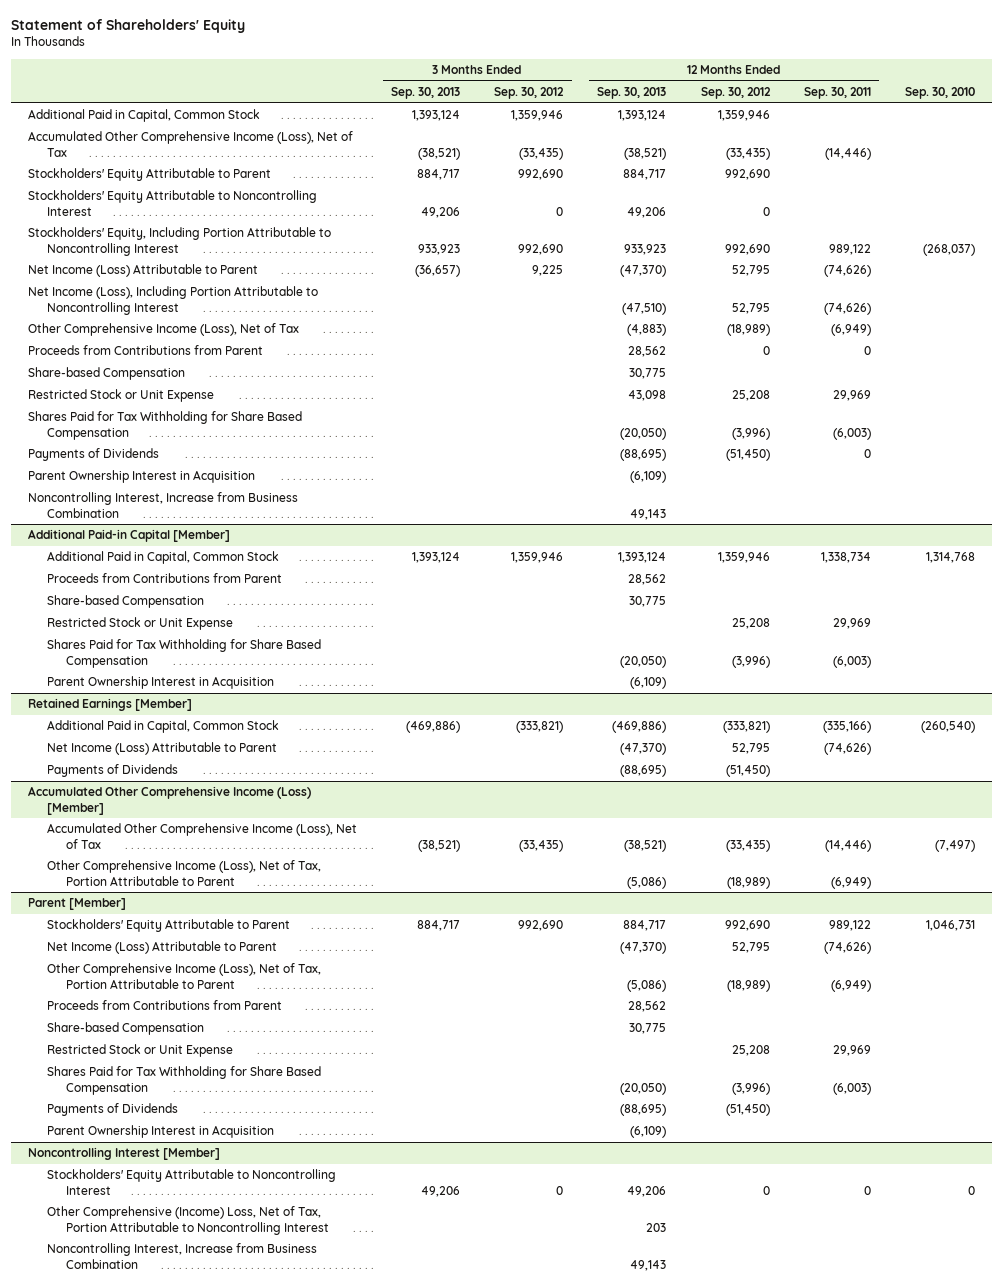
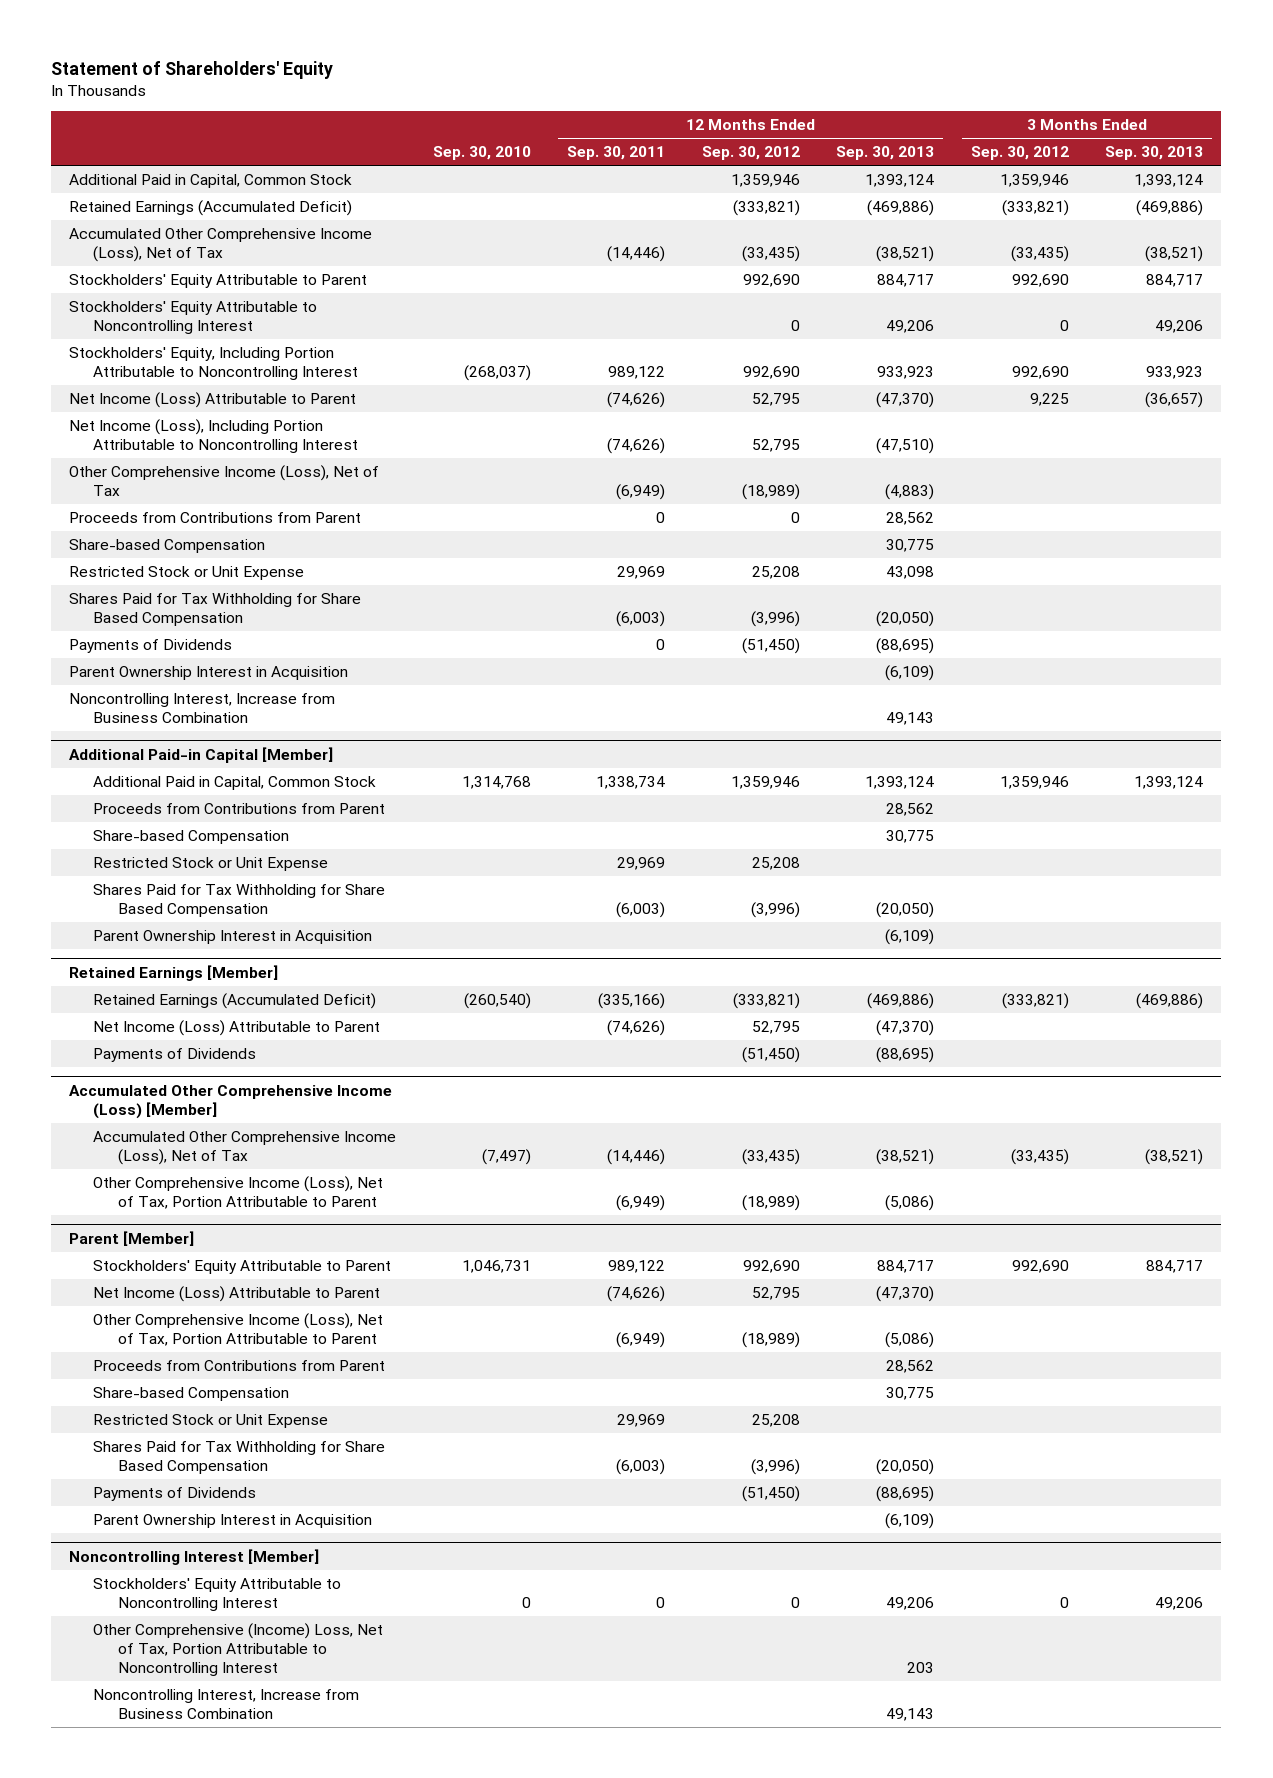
none -> [69,200,353,217] Retained Earnings (Accumulated Deficit)
[47,720,280,734] Additional Paid in Capital, Common Stock -> [93,993,377,1010] Retained Earnings (Accumulated Deficit)

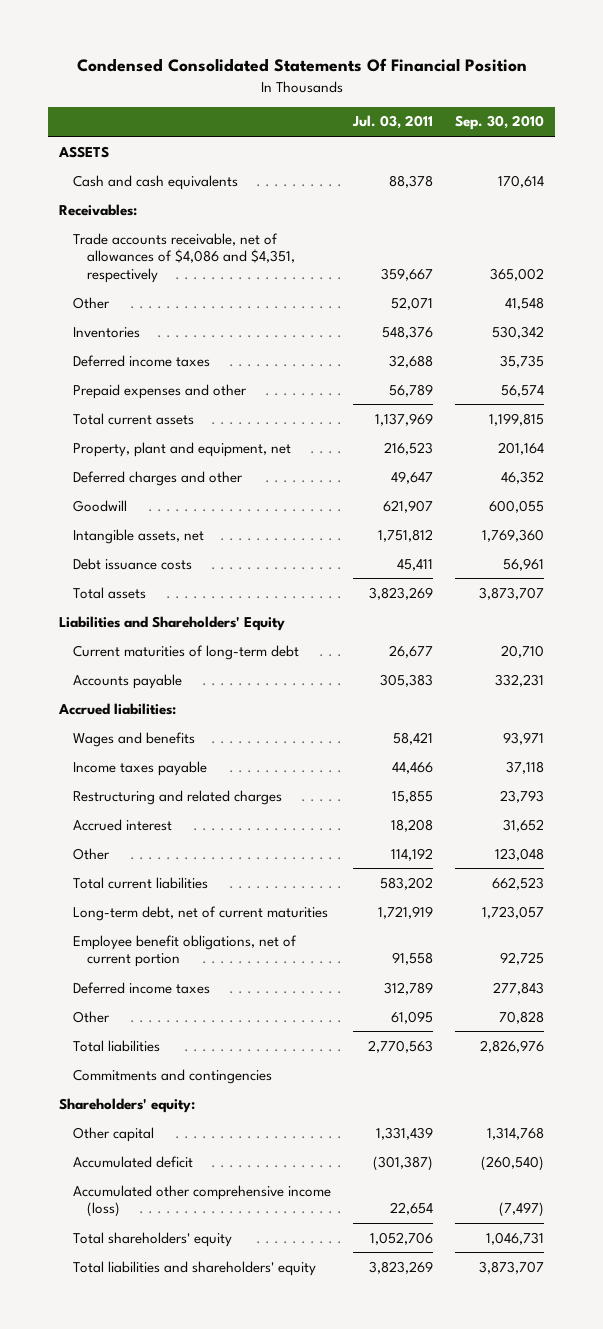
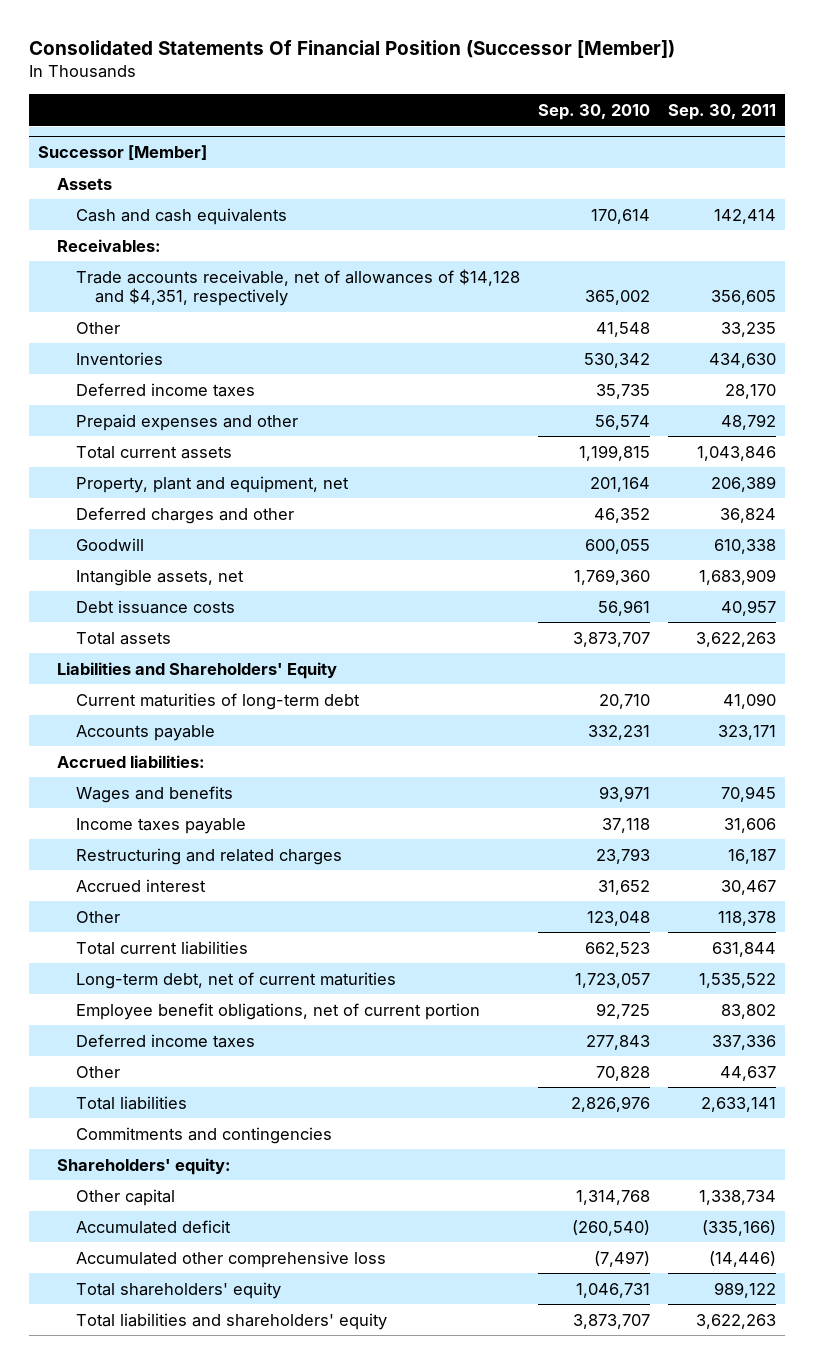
[76,58,527,73] Condensed Consolidated Statements Of Financial Position -> [29,40,676,59] Consolidated Statements Of Financial Position (Successor [Member])
[352,115,434,130] Jul. 03, 2011 -> none
none -> [668,103,777,120] Sep. 30, 2011
none -> [38,145,208,161] Successor [Member]
[57,145,109,158] ASSETS -> [57,177,113,190] Assets
[72,232,295,283] Trade accounts receivable, net of allowances of $4,086 and $4,351, respectively -> [75,268,520,306] Trade accounts receivable, net of allowances of $14,128 and $4,351, respectively
[72,1184,331,1218] Accumulated other comprehensive income (loss) -> [75,1250,386,1268] Accumulated other comprehensive loss

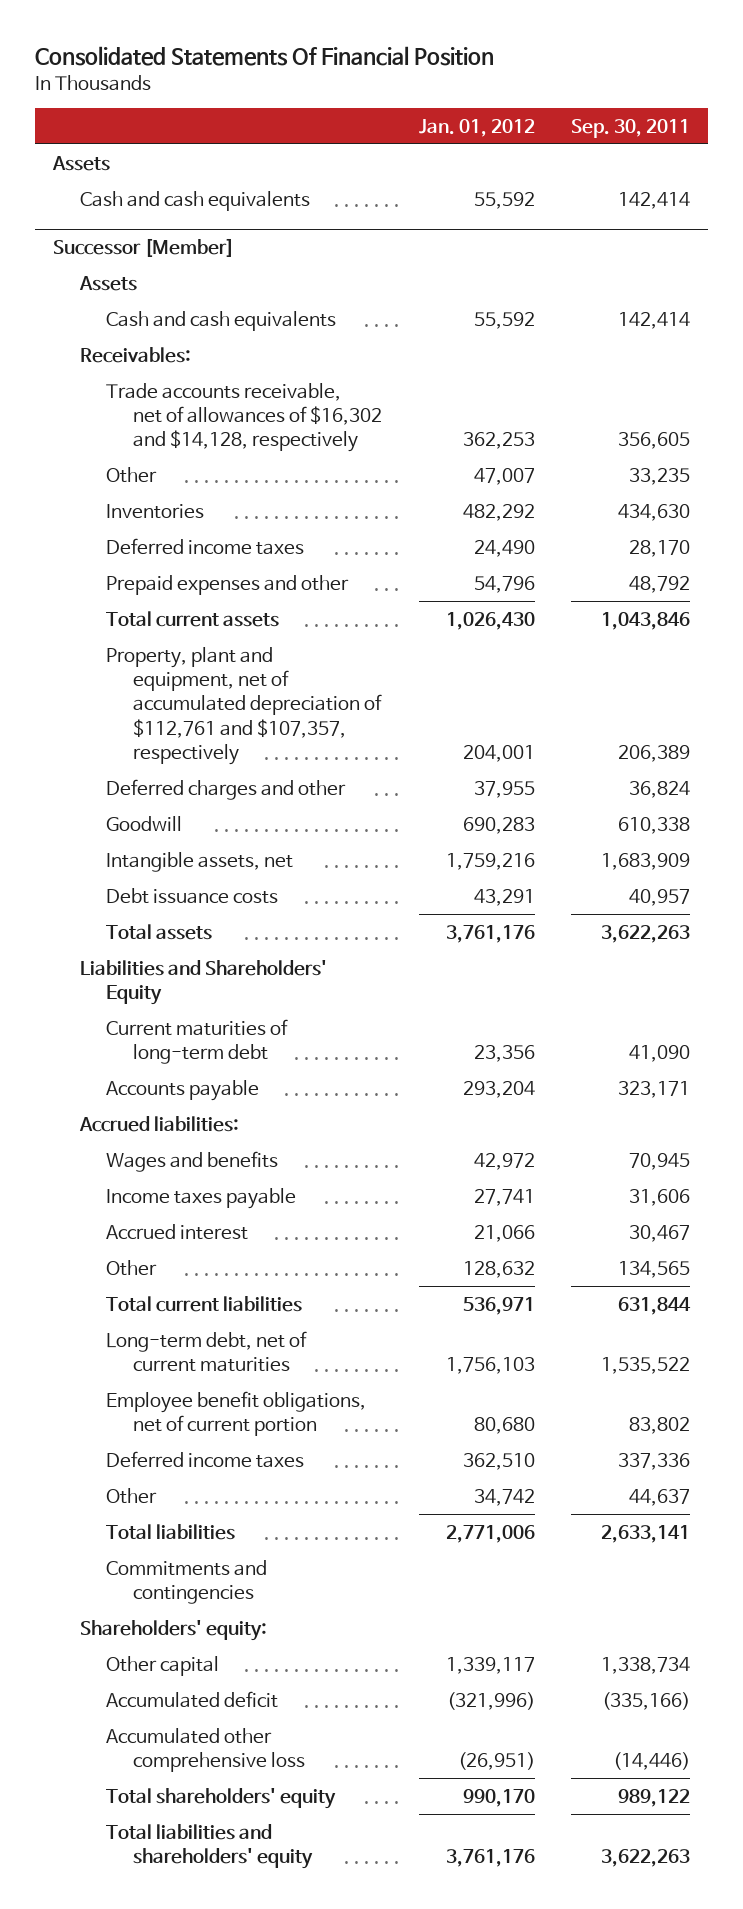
[29,40,676,59] Consolidated Statements Of Financial Position (Successor [Member]) -> [34,46,494,67] Consolidated Statements Of Financial Position
[538,103,651,120] Sep. 30, 2010 -> none
none -> [418,118,535,137] Jan. 01, 2012
none -> [52,155,111,171] Assets
none -> [79,190,310,211] Cash and cash equivalents
[75,268,520,306] Trade accounts receivable, net of allowances of $14,128 and $4,351, respectively -> [106,382,383,453] Trade accounts receivable, net of allowances of $16,302 and $14,128, respectively
[75,475,349,493] Property, plant and equipment, net -> [106,646,383,765] Property, plant and equipment, net of accumulated depreciation of $112,761 and $107,357, respectively
[75,847,342,865] Restructuring and related charges -> none
[718,910,777,926] 118,378 -> [617,1260,690,1278] 134,565

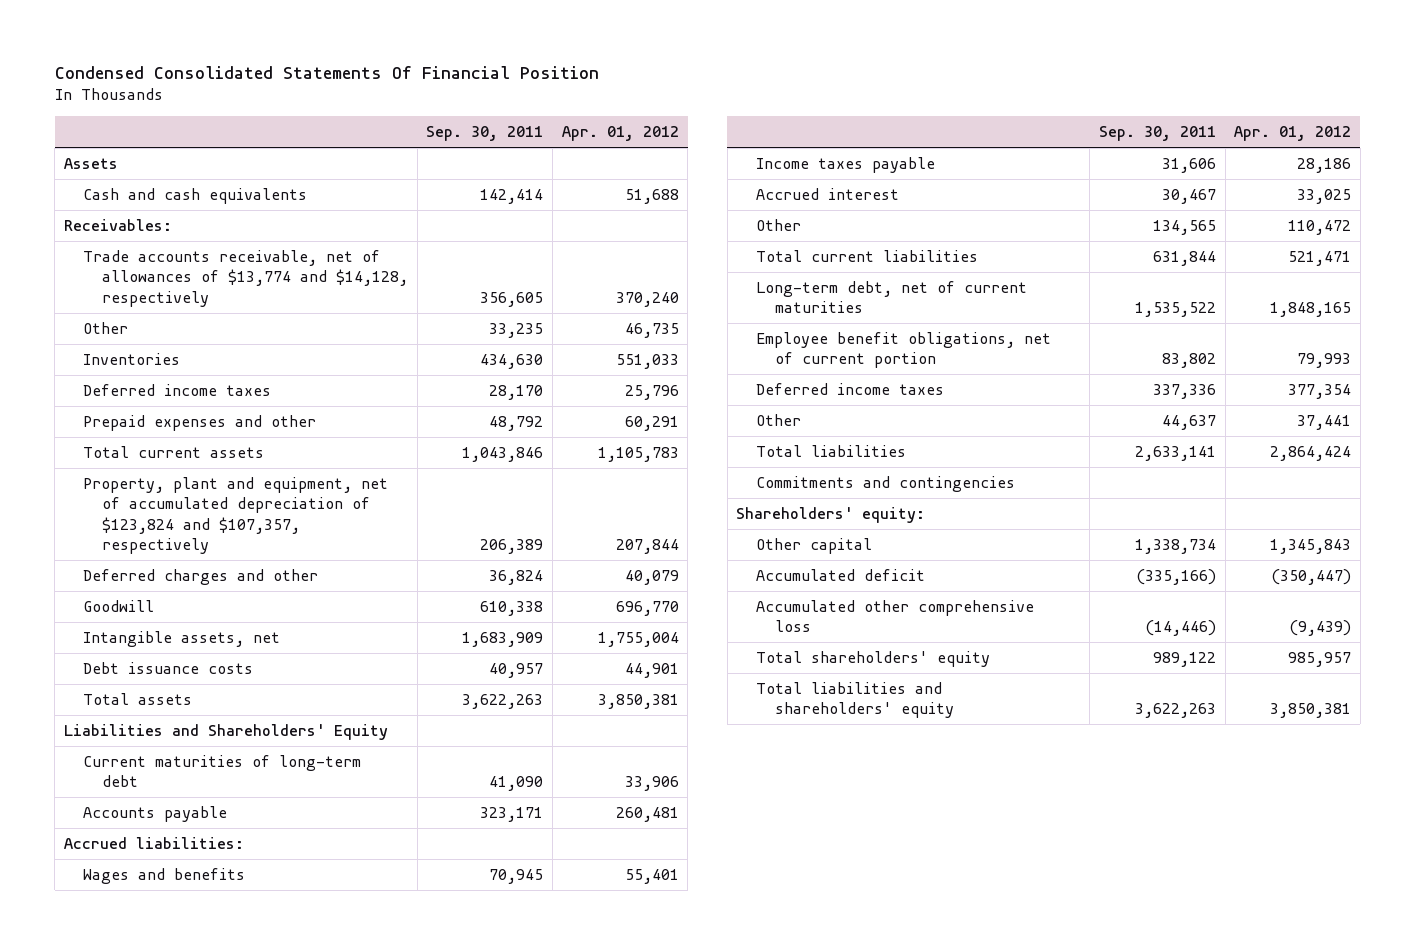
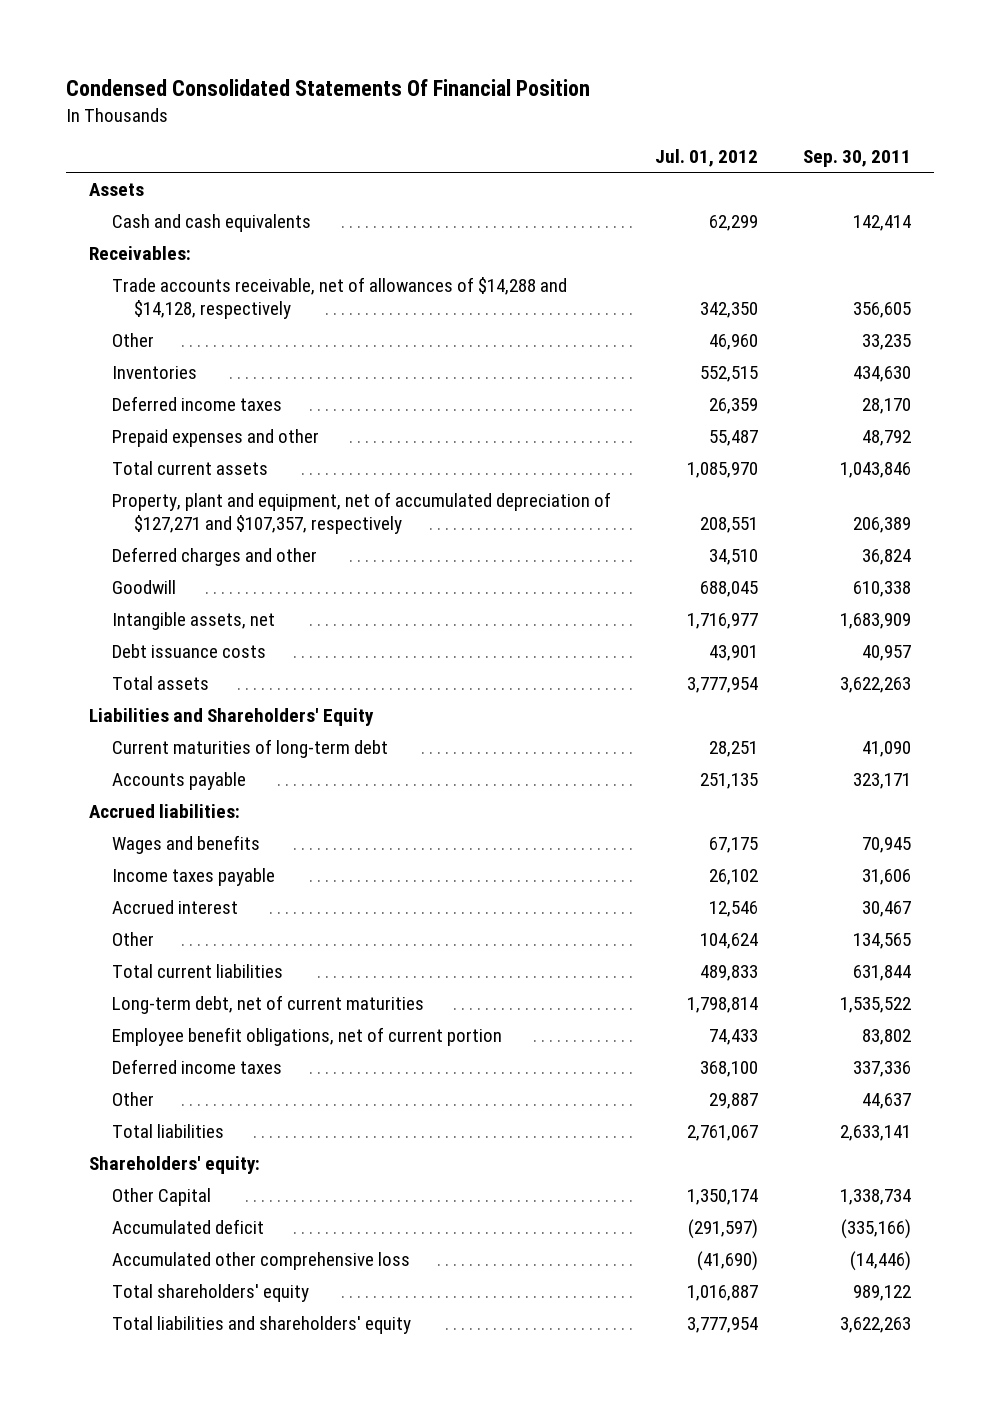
[561,126,679,142] Apr. 01, 2012 -> none
none -> [655,149,759,168] Jul. 01, 2012
[82,249,409,307] Trade accounts receivable, net of allowances of $13,774 and $14,128, respectively -> [111,276,567,319] Trade accounts receivable, net of allowances of $14,288 and $14,128, respectively
[82,476,388,555] Property, plant and equipment, net of accumulated depreciation of $123,824 and $107,357, respectively -> [111,491,611,534] Property, plant and equipment, net of accumulated depreciation of $127,271 and $107,357, respectively
[755,475,1015,492] Commitments and contingencies -> none
[755,537,872,554] Other capital -> [111,1187,211,1206] Other Capital

